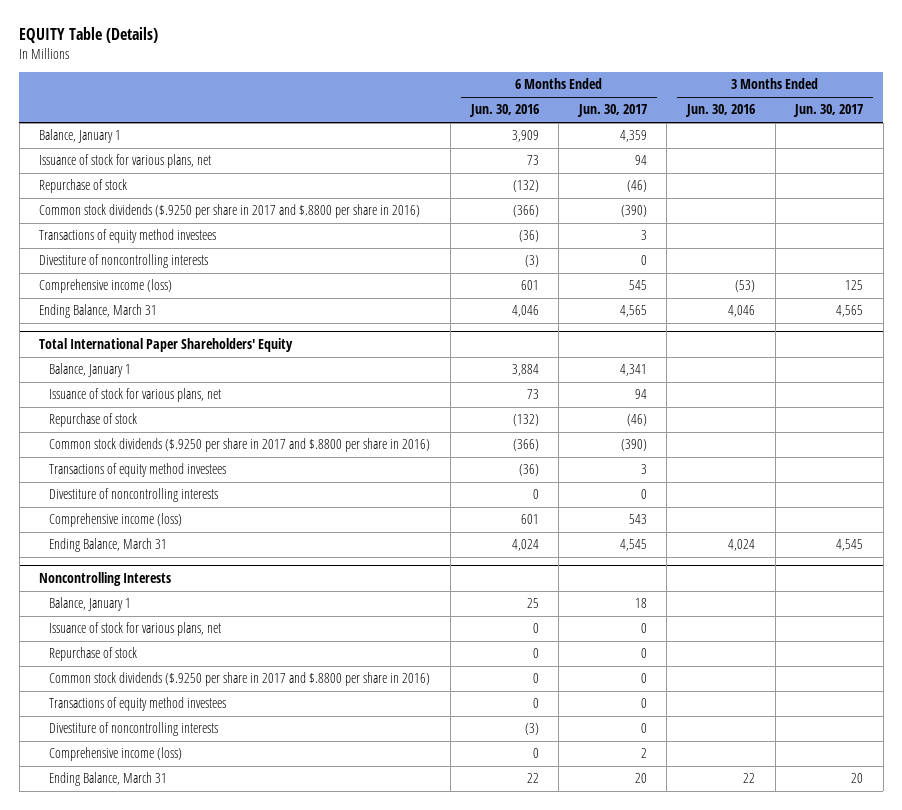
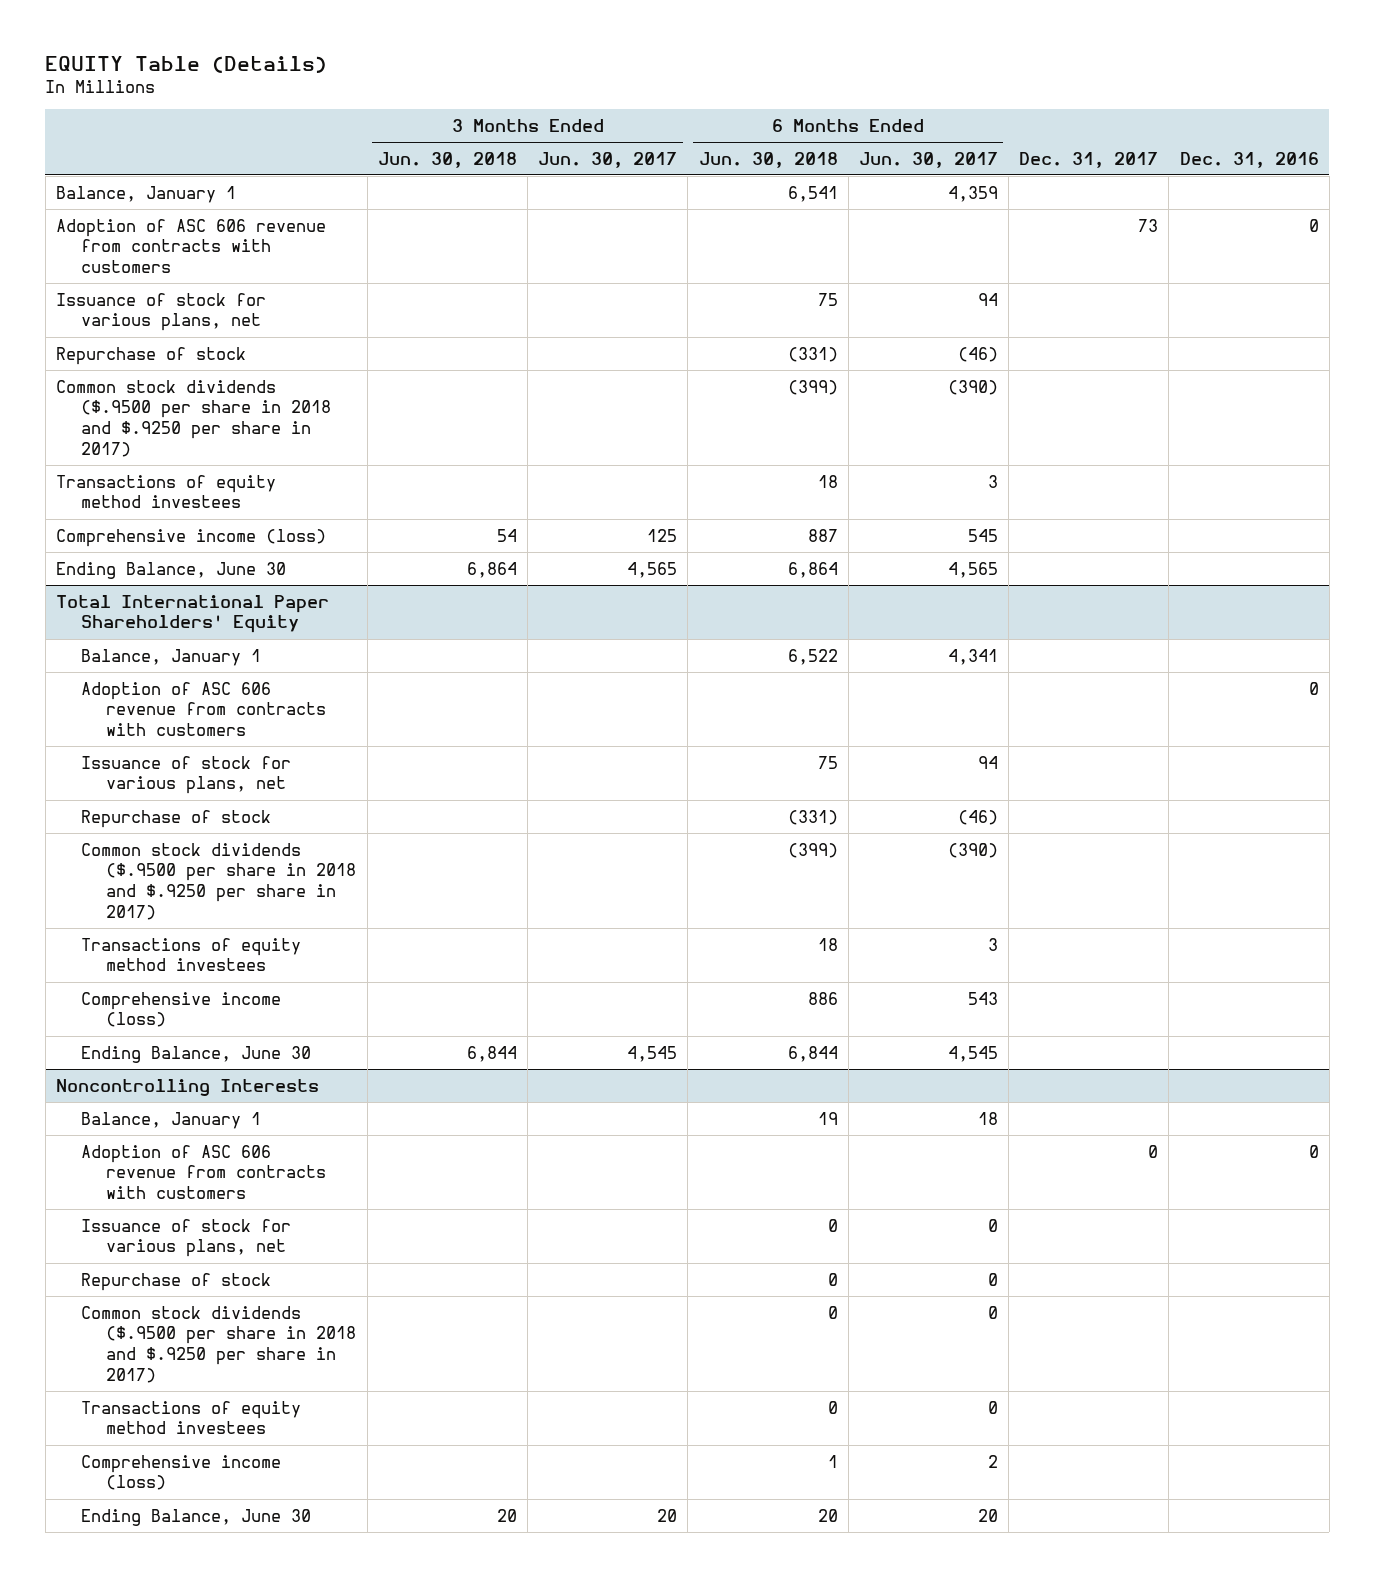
[468,104,539,118] Jun. 30, 2016 -> none
[685,104,756,118] Jun. 30, 2016 -> none
none -> [377,151,517,168] Jun. 30, 2018
none -> [698,151,838,168] Jun. 30, 2018
none -> [1019,151,1159,168] Dec. 31, 2017
none -> [1179,151,1319,168] Dec. 31, 2016
none -> [55,218,326,274] Adoption of ASC 606 revenue from contracts with customers
[39,204,421,219] Common stock dividends ($.9250 per share in 2017 and $.8800 per share in 2016) -> [55,379,332,457] Common stock dividends ($.9500 per share in 2018 and $.9250 per share in 2017)
[39,254,209,269] Divestiture of noncontrolling interests -> none
[39,304,158,319] Ending Balance, March 31 -> [55,561,286,579] Ending Balance, June 30
none -> [81,681,327,737] Adoption of ASC 606 revenue from contracts with customers
[49,438,431,453] Common stock dividends ($.9250 per share in 2017 and $.8800 per share in 2016) -> [81,842,357,920] Common stock dividends ($.9500 per share in 2018 and $.9250 per share in 2017)
[49,488,219,503] Divestiture of noncontrolling interests -> none
[49,538,168,553] Ending Balance, March 31 -> [81,1045,312,1063] Ending Balance, June 30
none -> [81,1144,327,1200] Adoption of ASC 606 revenue from contracts with customers
[49,672,431,687] Common stock dividends ($.9250 per share in 2017 and $.8800 per share in 2016) -> [81,1305,357,1383] Common stock dividends ($.9500 per share in 2018 and $.9250 per share in 2017)
[49,722,219,737] Divestiture of noncontrolling interests -> none
[49,772,168,787] Ending Balance, March 31 -> [81,1508,312,1526] Ending Balance, June 30

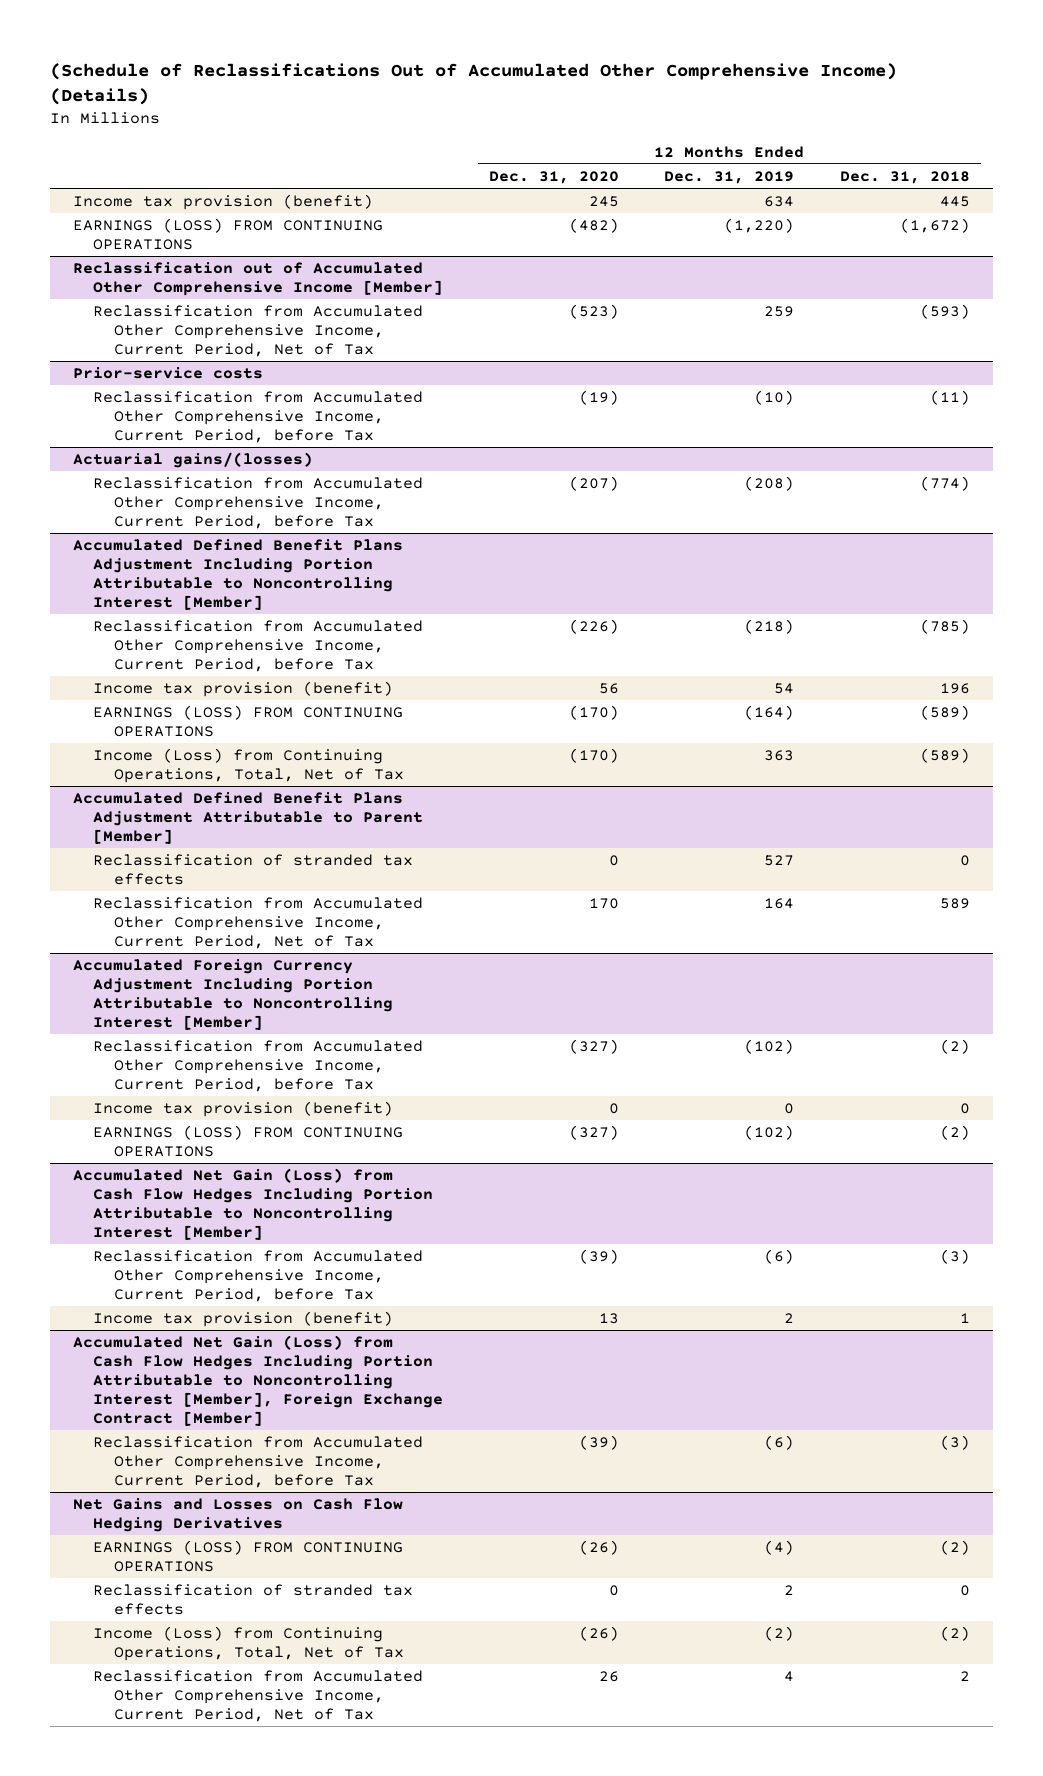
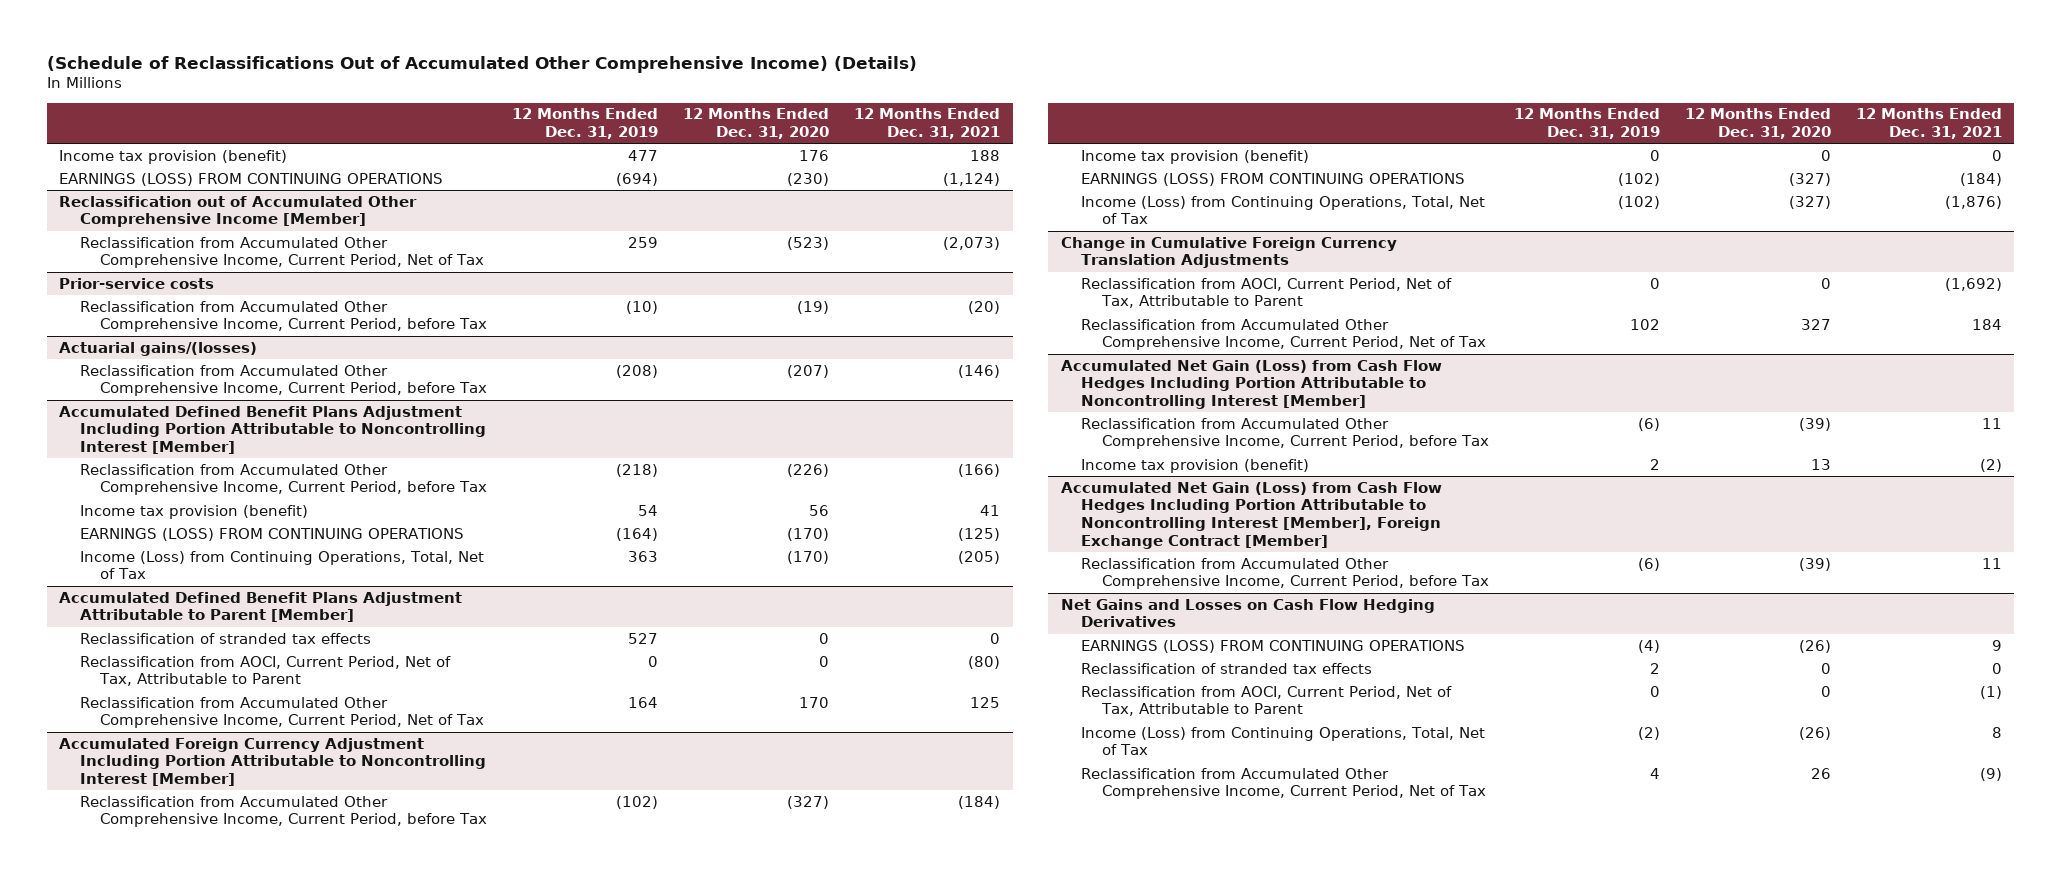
[839,170,970,184] Dec. 31, 2018 -> none
none -> [854,108,1001,140] 12 Months Ended Dec. 31, 2021
[588,195,619,207] 245 -> [799,149,830,161] 176
[764,195,795,207] 634 -> [628,149,659,161] 477
[568,217,619,233] (482) -> [787,172,830,186] (230)
[724,217,795,233] (1,220) -> [616,172,659,186] (694)
none -> [79,655,451,687] Reclassification from AOCI, Current Period, Net of Tax, Attributable to Parent
none -> [1081,195,1486,225] Income (Loss) from Continuing Operations, Total, Net of Tax
none -> [1060,236,1397,269] Change in Cumulative Foreign Currency Translation Adjustments
none -> [1081,277,1453,309] Reclassification from AOCI, Current Period, Net of Tax, Attributable to Parent
none -> [1081,318,1486,351] Reclassification from Accumulated Other Comprehensive Income, Current Period, Net of Tax
none -> [1081,685,1453,717] Reclassification from AOCI, Current Period, Net of Tax, Attributable to Parent

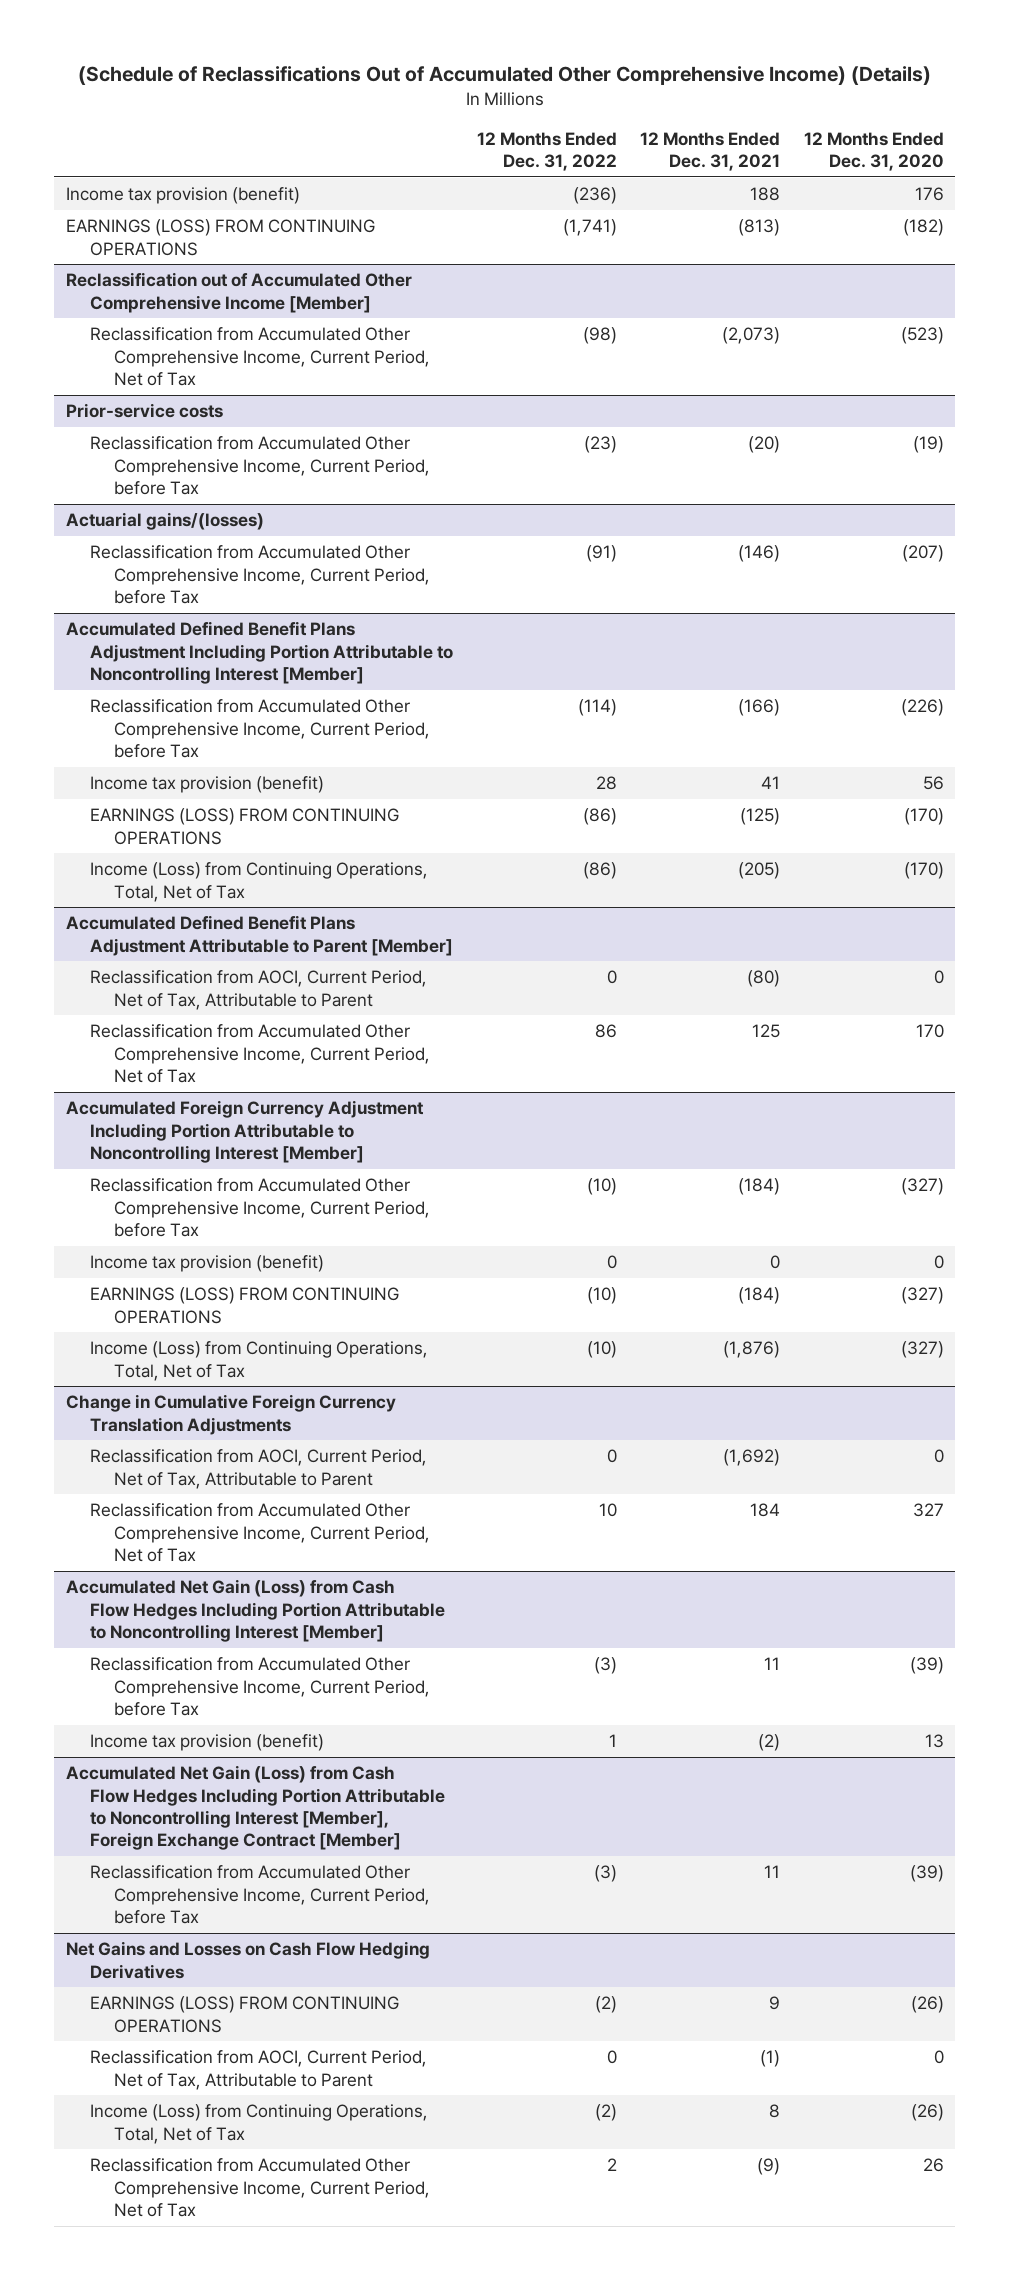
[512,108,659,140] 12 Months Ended Dec. 31, 2019 -> none
none -> [476,131,617,171] 12 Months Ended Dec. 31, 2022
[787,172,830,186] (230) -> [902,219,944,237] (182)
[943,172,1001,186] (1,124) -> [738,219,781,237] (813)
[79,632,371,644] Reclassification of stranded tax effects -> none
[1081,662,1373,674] Reclassification of stranded tax effects -> none

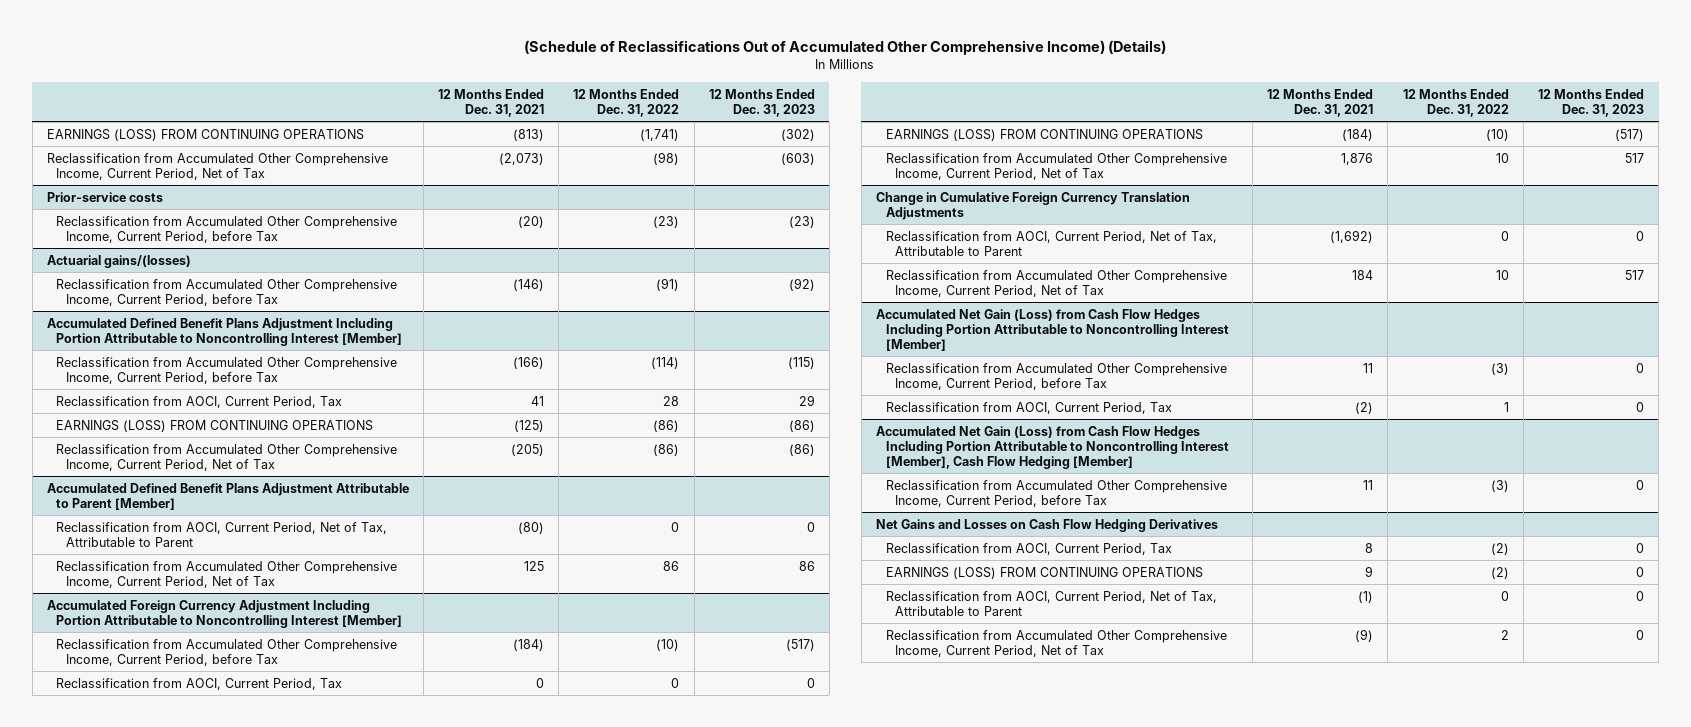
[803,131,944,171] 12 Months Ended Dec. 31, 2020 -> none
none -> [708,88,815,117] 12 Months Ended Dec. 31, 2023
[66,187,301,205] Income tax provision (benefit) -> none
[66,272,413,313] Reclassification out of Accumulated Other Comprehensive Income [Member] -> none
[90,776,325,794] Income tax provision (benefit) -> [56,395,343,408] Reclassification from AOCI, Current Period, Tax
[90,862,429,902] Income (Loss) from Continuing Operations, Total, Net of Tax -> [56,443,398,471] Reclassification from Accumulated Other Comprehensive Income, Current Period, Net of Tax
[90,1255,325,1273] Income tax provision (benefit) -> none
none -> [56,677,343,690] Reclassification from AOCI, Current Period, Tax
[90,1341,429,1381] Income (Loss) from Continuing Operations, Total, Net of Tax -> none
none -> [885,152,1227,180] Reclassification from Accumulated Other Comprehensive Income, Current Period, Net of Tax
[90,1734,325,1752] Income tax provision (benefit) -> none
none -> [885,401,1172,414] Reclassification from AOCI, Current Period, Tax
[66,1765,446,1851] Accumulated Net Gain (Loss) from Cash Flow Hedges Including Portion Attributable to Noncontrolling Interest [Member], Foreign Exchange Contract [Member] -> [875,425,1229,470] Accumulated Net Gain (Loss) from Cash Flow Hedges Including Portion Attributable to Noncontrolling Interest [Member], Cash Flow Hedging [Member]
none -> [885,542,1172,555] Reclassification from AOCI, Current Period, Tax
[90,2104,429,2144] Income (Loss) from Continuing Operations, Total, Net of Tax -> none

